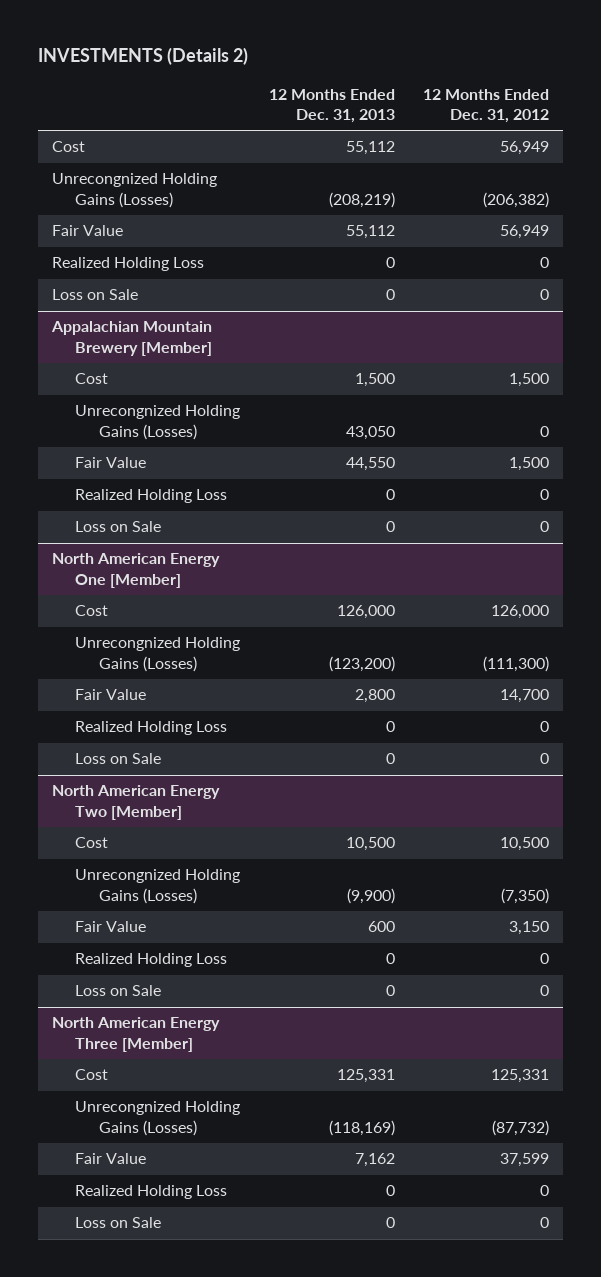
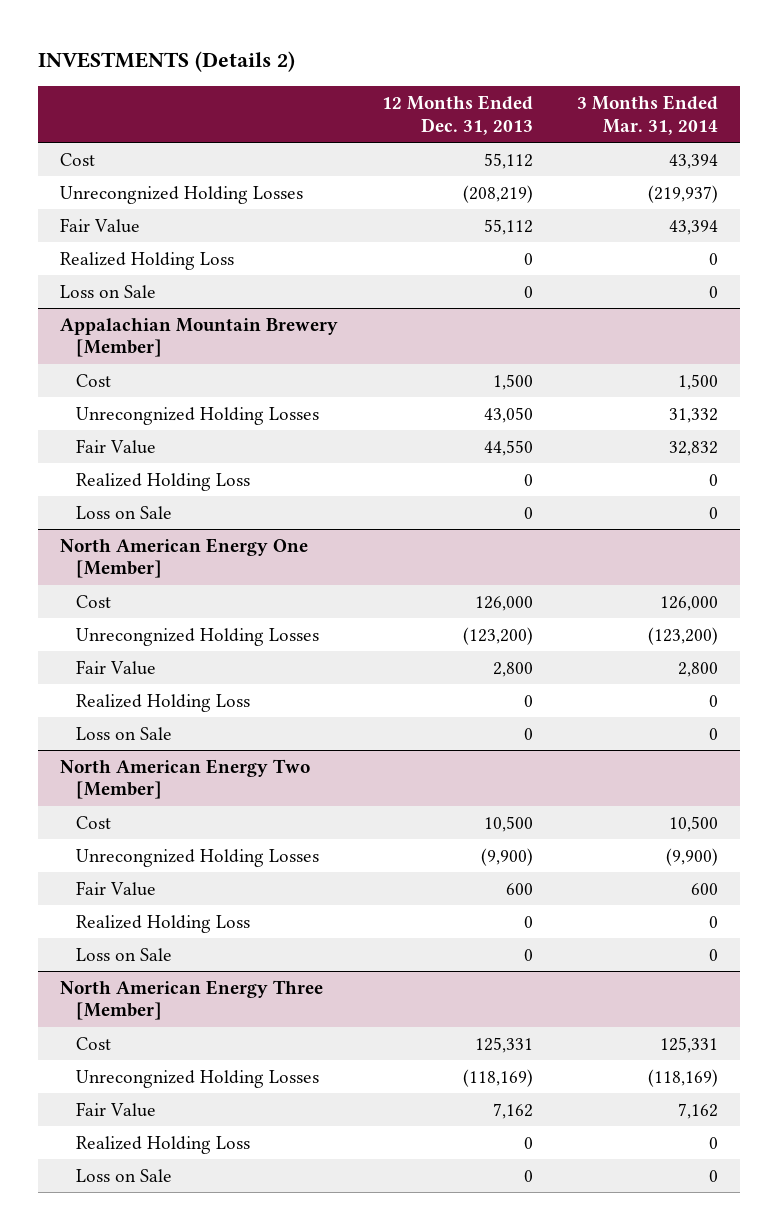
[423,88,550,124] 12 Months Ended Dec. 31, 2012 -> none
none -> [576,95,718,135] 3 Months Ended Mar. 31, 2014
[52,173,218,208] Unrecongnized Holding Gains (Losses) -> [59,185,303,204] Unrecongnized Holding Losses
[75,405,241,440] Unrecongnized Holding Gains (Losses) -> [76,406,320,425] Unrecongnized Holding Losses
[75,637,241,672] Unrecongnized Holding Gains (Losses) -> [76,627,320,646] Unrecongnized Holding Losses
[75,869,241,904] Unrecongnized Holding Gains (Losses) -> [76,848,320,867] Unrecongnized Holding Losses
[75,1101,241,1136] Unrecongnized Holding Gains (Losses) -> [76,1069,320,1088] Unrecongnized Holding Losses

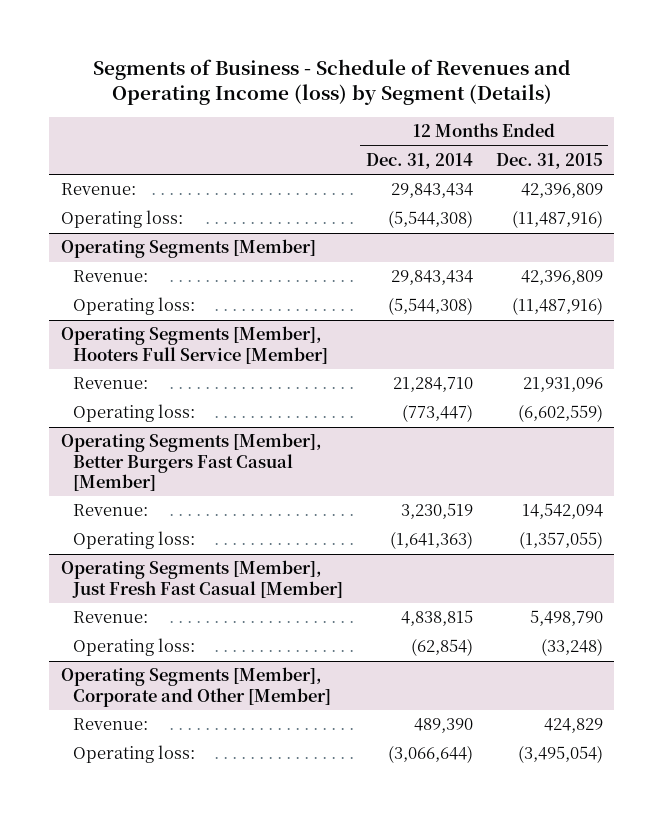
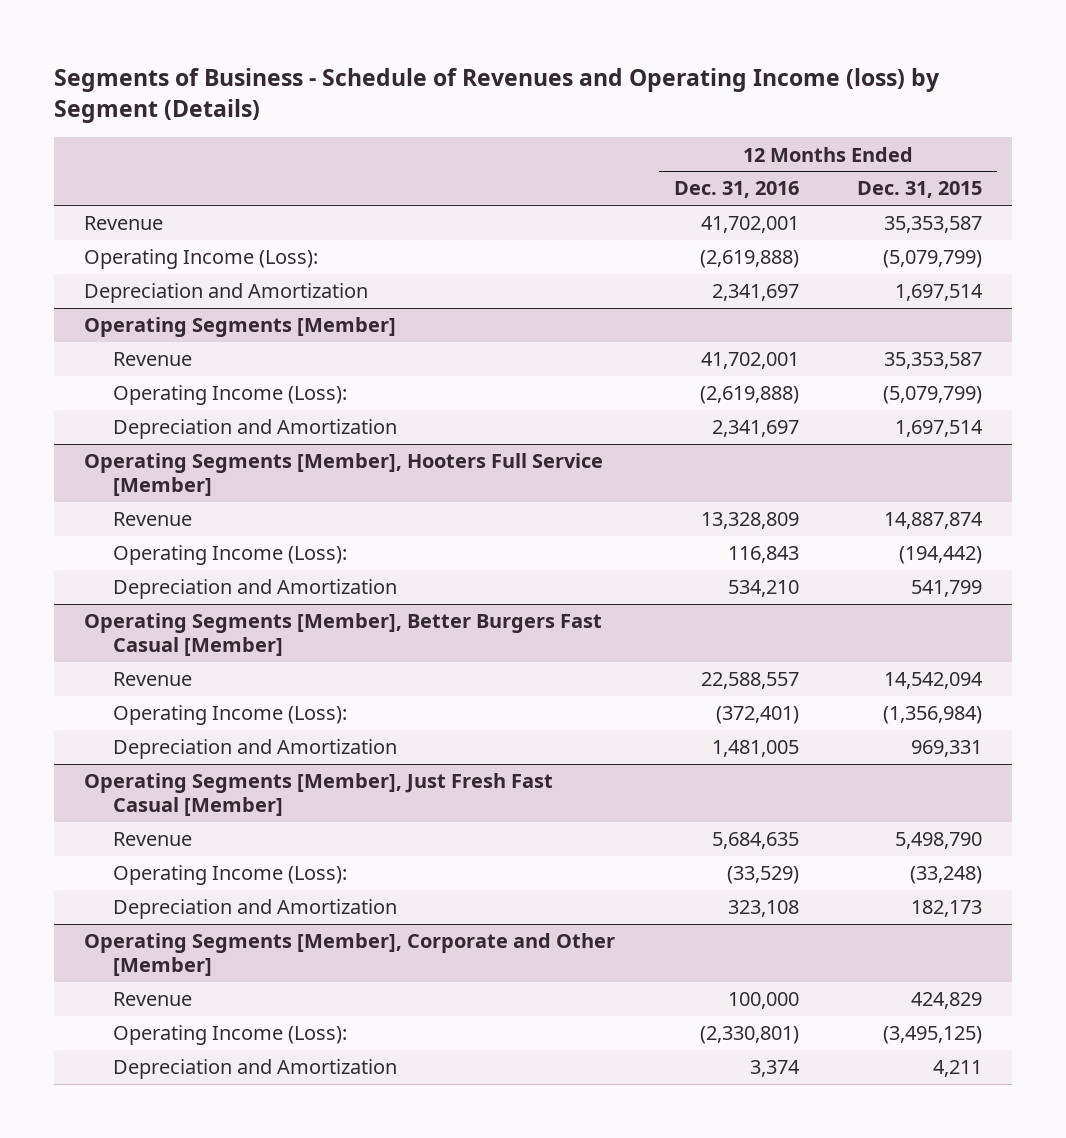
[365,152,473,169] Dec. 31, 2014 -> none
none -> [673,181,799,199] Dec. 31, 2016
[60,183,136,196] Revenue: -> [83,216,163,231] Revenue
[520,183,603,199] 42,396,809 -> [884,216,983,234] 35,353,587
[60,210,183,229] Operating loss: -> [83,249,318,270] Operating Income (Loss):
[511,210,603,229] (11,487,916) -> [883,250,983,269] (5,079,799)
none -> [83,283,368,304] Depreciation and Amortization
[72,270,148,283] Revenue: -> [112,352,192,367] Revenue
[520,270,603,286] 42,396,809 -> [884,352,983,370] 35,353,587
[72,297,195,316] Operating loss: -> [112,385,347,406] Operating Income (Loss):
[511,297,603,316] (11,487,916) -> [883,386,983,405] (5,079,799)
none -> [112,419,397,440] Depreciation and Amortization
[72,377,148,390] Revenue: -> [112,512,192,527] Revenue
[522,377,603,393] 21,931,096 -> [884,512,984,530] 14,887,874
[72,404,195,423] Operating loss: -> [112,545,347,566] Operating Income (Loss):
[517,404,603,423] (6,602,559) -> [899,546,983,565] (194,442)
none -> [112,579,397,600] Depreciation and Amortization
[72,504,148,517] Revenue: -> [112,672,192,687] Revenue
[72,531,195,550] Operating loss: -> [112,705,347,726] Operating Income (Loss):
[518,531,603,550] (1,357,055) -> [883,706,983,725] (1,356,984)
none -> [112,739,397,760] Depreciation and Amortization
[72,611,148,624] Revenue: -> [112,832,192,847] Revenue
[72,638,195,657] Operating loss: -> [112,865,347,886] Operating Income (Loss):
none -> [112,899,397,920] Depreciation and Amortization
[72,718,148,731] Revenue: -> [112,992,192,1007] Revenue
[72,745,195,764] Operating loss: -> [112,1025,347,1046] Operating Income (Loss):
[517,745,603,764] (3,495,054) -> [883,1026,983,1045] (3,495,125)
none -> [112,1059,397,1080] Depreciation and Amortization

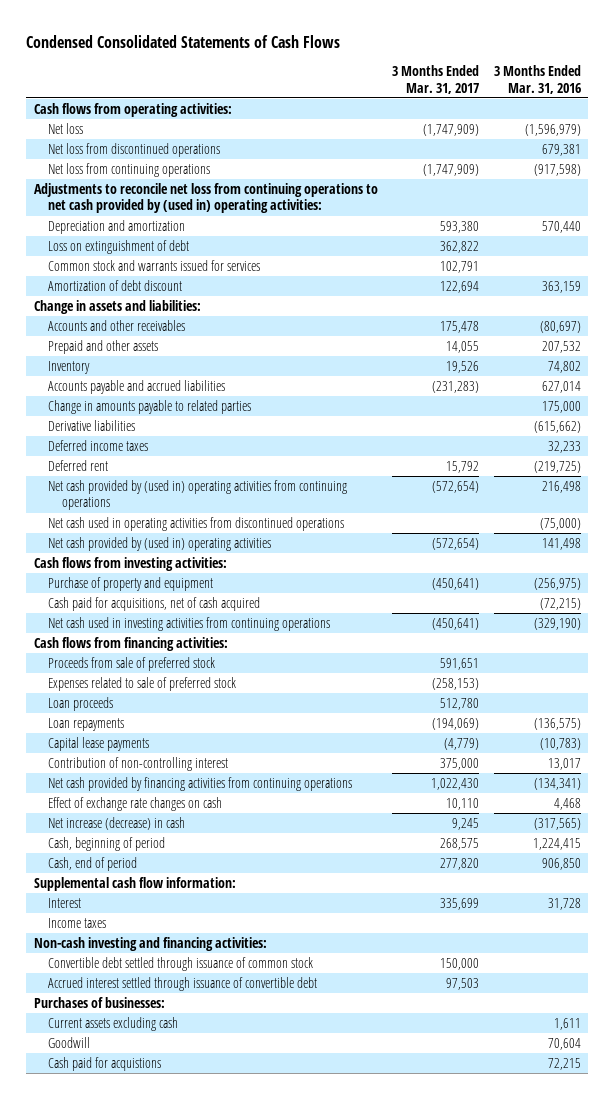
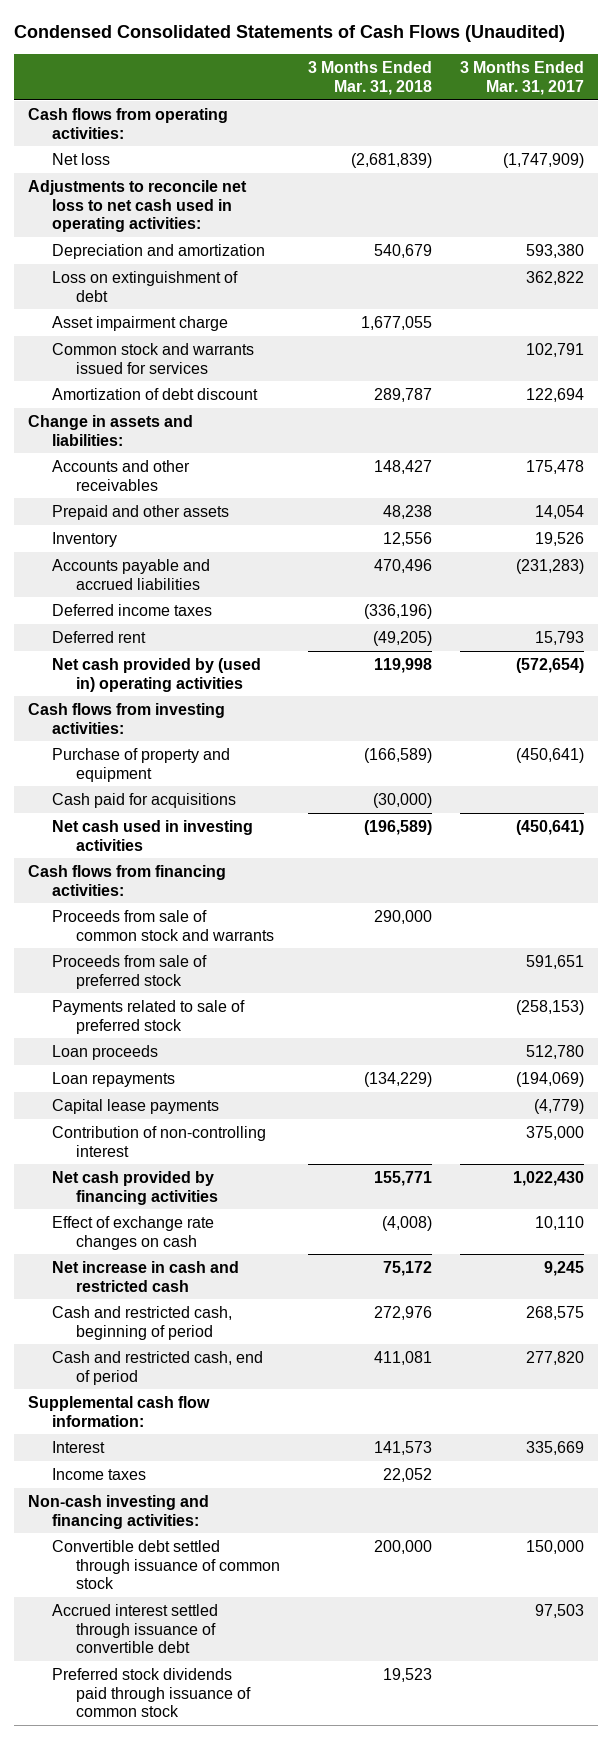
[26,34,341,48] Condensed Consolidated Statements of Cash Flows -> [13,25,565,43] Condensed Consolidated Statements of Cash Flows (Unaudited)
[493,65,581,94] 3 Months Ended Mar. 31, 2016 -> none
none -> [307,61,432,95] 3 Months Ended Mar. 31, 2018
[47,142,220,157] Net loss from discontinued operations -> none
[47,162,210,177] Net loss from continuing operations -> none
[33,182,378,214] Adjustments to reconcile net loss from continuing operations to net cash provided by (used in) operating activities: -> [27,179,247,233] Adjustments to reconcile net loss to net cash used in operating activities:
none -> [51,315,228,331] Asset impairment charge
[446,340,480,353] 14,055 -> [534,504,584,519] 14,054
[47,399,251,414] Change in amounts payable to related parties -> none
[47,419,135,431] Derivative liabilities -> none
[47,479,347,511] Net cash provided by (used in) operating activities from continuing operations -> none
[47,516,344,531] Net cash used in operating activities from discontinued operations -> none
[446,460,480,473] 15,792 -> [534,630,584,645] 15,793
[47,596,260,611] Cash paid for acquisitions, net of cash acquired -> [51,792,236,808] Cash paid for acquisitions
[47,616,330,631] Net cash used in investing activities from continuing operations -> [51,819,253,851] Net cash used in investing activities
none -> [51,909,275,941] Proceeds from sale of common stock and warrants
[47,676,236,691] Expenses related to sale of preferred stock -> [51,999,245,1034] Payments related to sale of preferred stock
[47,776,352,791] Net cash provided by financing activities from continuing operations -> [51,1170,219,1205] Net cash provided by financing activities
[47,816,185,830] Net increase (decrease) in cash -> [51,1260,239,1292] Net increase in cash and restricted cash
[47,836,165,851] Cash, beginning of period -> [51,1305,232,1340] Cash and restricted cash, beginning of period
[47,856,137,871] Cash, end of period -> [51,1350,263,1385] Cash and restricted cash, end of period
[440,897,480,910] 335,699 -> [525,1440,584,1455] 335,669
[33,996,165,1008] Purchases of businesses: -> none
[47,1016,178,1031] Current assets excluding cash -> none
[47,1036,90,1048] Goodwill -> none
[47,1056,161,1071] Cash paid for acquistions -> none
none -> [51,1667,252,1718] Preferred stock dividends paid through issuance of common stock

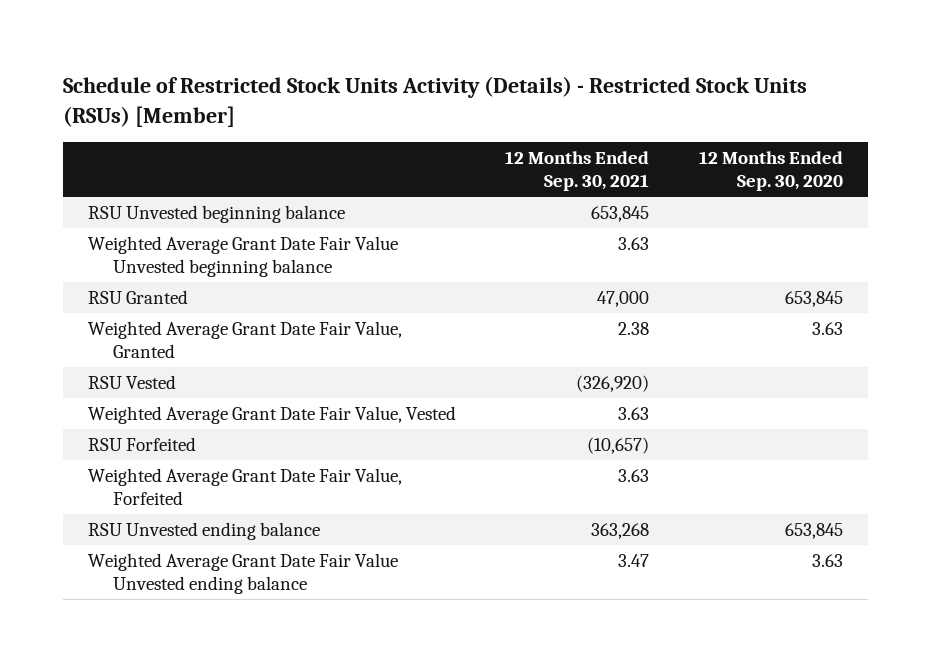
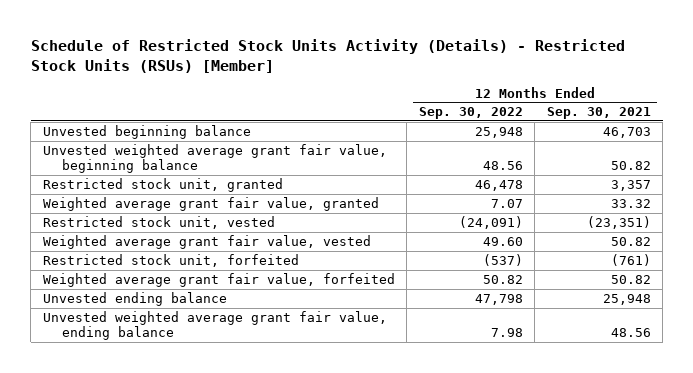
[698,151,843,192] 12 Months Ended Sep. 30, 2020 -> none
none -> [418,107,523,120] Sep. 30, 2022
[88,205,346,224] RSU Unvested beginning balance -> [42,125,251,140] Unvested beginning balance
[591,206,650,223] 653,845 -> [602,127,651,139] 46,703
[88,236,399,278] Weighted Average Grant Date Fair Value Unvested beginning balance -> [42,144,387,174] Unvested weighted average grant fair value, beginning balance
[618,237,650,251] 3.63 -> [610,161,651,171] 50.82
[88,290,189,305] RSU Granted -> [42,178,283,193] Restricted stock unit, granted
[597,291,650,308] 47,000 -> [610,180,651,192] 3,357
[88,321,403,359] Weighted Average Grant Date Fair Value, Granted -> [42,197,379,212] Weighted average grant fair value, granted
[618,322,650,336] 2.38 -> [610,199,651,209] 33.32
[88,375,177,390] RSU Vested -> [42,216,275,230] Restricted stock unit, vested
[576,375,650,393] (326,920) -> [586,216,651,230] (23,351)
[88,406,457,425] Weighted Average Grant Date Fair Value, Vested -> [42,235,371,250] Weighted average grant fair value, vested
[618,407,650,421] 3.63 -> [610,237,651,247] 50.82
[88,437,197,452] RSU Forfeited -> [42,254,299,268] Restricted stock unit, forfeited
[587,437,650,455] (10,657) -> [610,254,651,267] (761)
[88,468,403,506] Weighted Average Grant Date Fair Value, Forfeited -> [42,273,395,288] Weighted average grant fair value, forfeited
[618,469,650,483] 3.63 -> [610,275,651,285] 50.82
[88,522,321,541] RSU Unvested ending balance -> [42,292,227,307] Unvested ending balance
[591,523,650,540] 363,268 -> [602,294,651,306] 25,948
[88,553,399,595] Weighted Average Grant Date Fair Value Unvested ending balance -> [42,311,387,341] Unvested weighted average grant fair value, ending balance
[618,554,650,568] 3.47 -> [610,328,651,338] 48.56

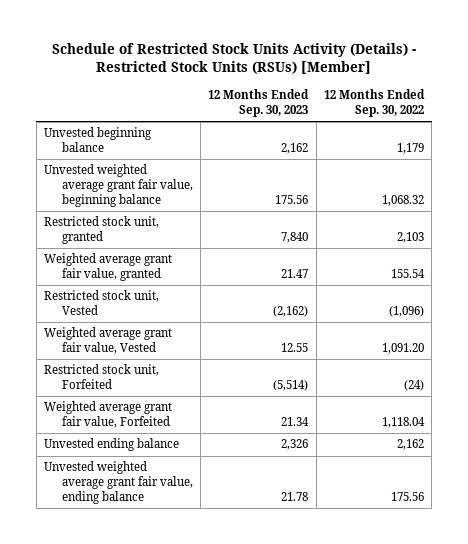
[546,107,651,120] Sep. 30, 2021 -> none
none -> [208,89,310,117] 12 Months Ended Sep. 30, 2023
[474,127,523,139] 25,948 -> [397,143,425,155] 1,179
[482,161,523,171] 48.56 -> [382,194,425,206] 1,068.32
[474,180,523,192] 46,478 -> [397,232,425,244] 2,103
[490,199,523,209] 7.07 -> [391,269,426,279] 155.54
[42,216,275,230] Restricted stock unit, vested -> [43,290,159,316] Restricted stock unit, Vested
[458,216,523,230] (24,091) -> [389,306,425,318] (1,096)
[42,235,371,250] Weighted average grant fair value, vested -> [43,327,172,355] Weighted average grant fair value, Vested
[482,237,523,247] 49.60 -> [382,343,425,355] 1,091.20
[42,254,299,268] Restricted stock unit, forfeited -> [43,364,159,390] Restricted stock unit, Forfeited
[482,254,523,267] (537) -> [404,380,425,392] (24)
[42,273,395,288] Weighted average grant fair value, forfeited -> [43,401,172,429] Weighted average grant fair value, Forfeited
[482,275,523,285] 50.82 -> [382,417,426,429] 1,118.04
[474,294,523,306] 47,798 -> [397,439,425,451] 2,162
[490,328,523,338] 7.98 -> [391,491,425,501] 175.56

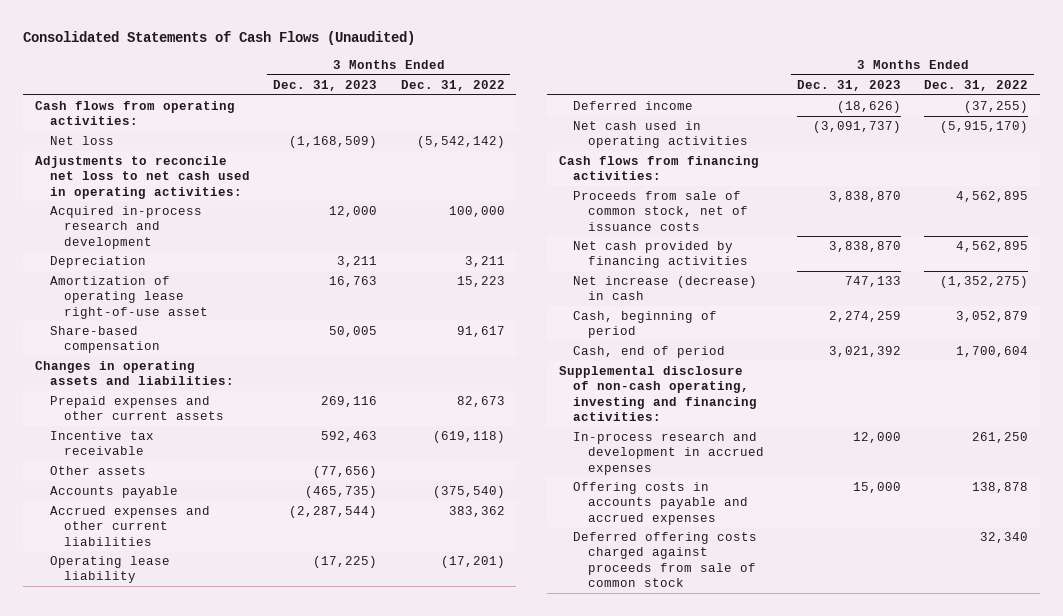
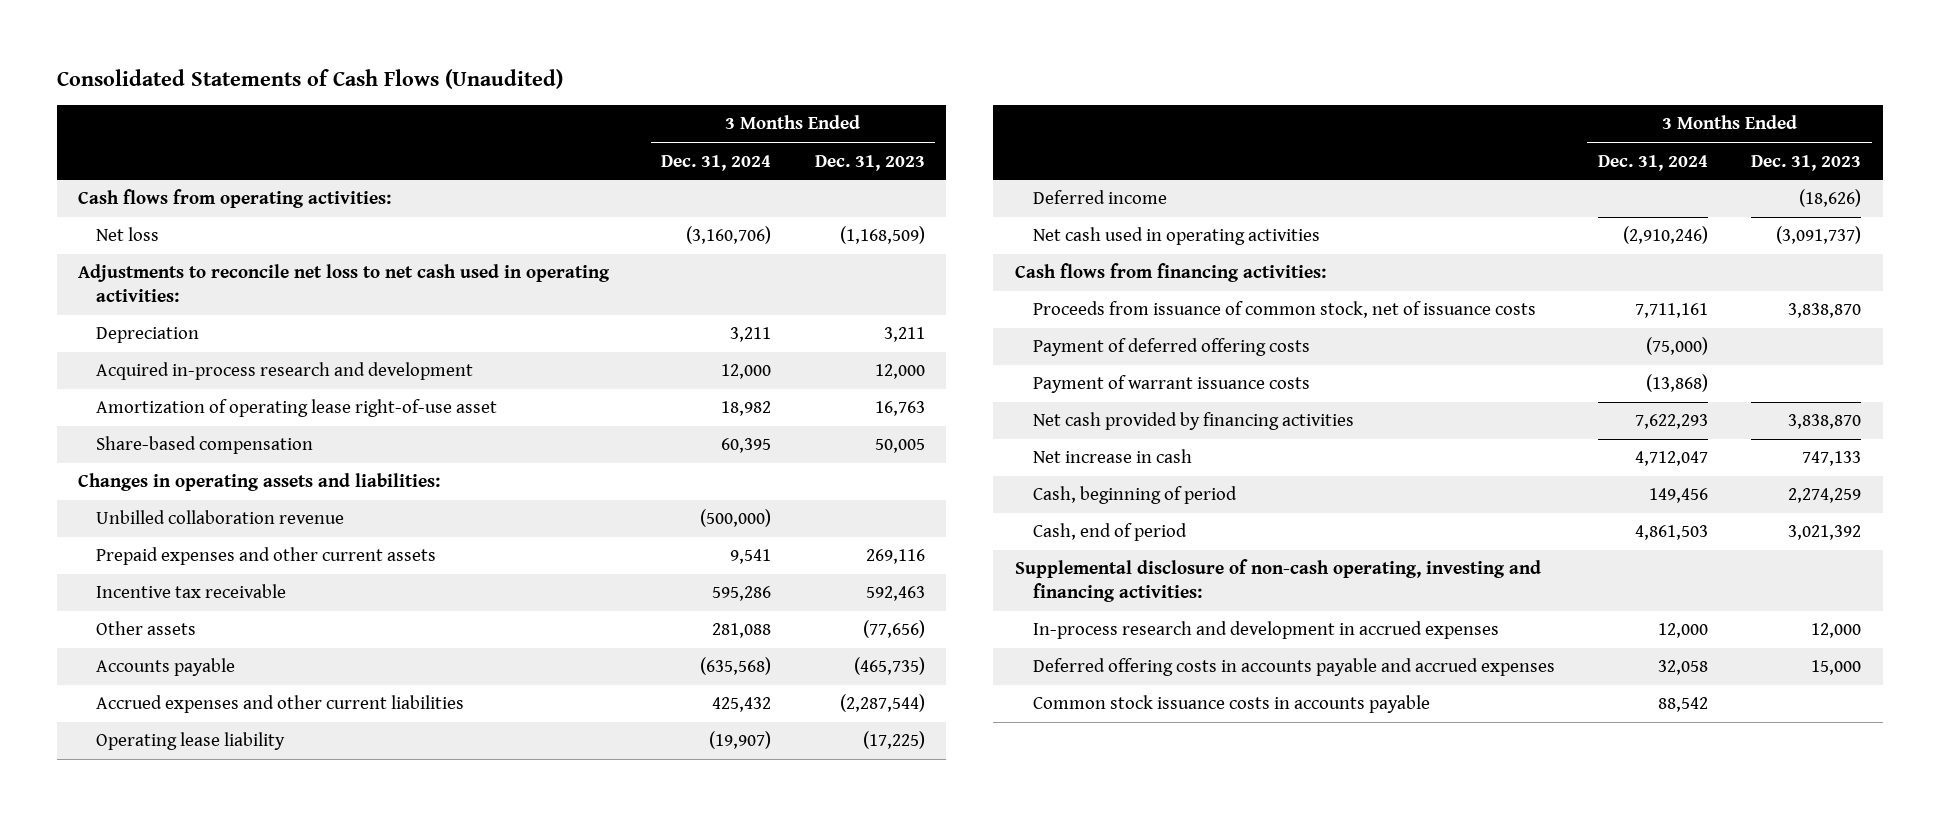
[400,79,505,91] Dec. 31, 2022 -> none
none -> [661,154,772,171] Dec. 31, 2024
[49,206,202,249] Acquired in-process research and development -> [96,362,474,381] Acquired in-process research and development
none -> [96,510,345,525] Unbilled collaboration revenue
[573,191,748,231] Proceeds from sale of common stock, net of issuance costs -> [1032,301,1536,319] Proceeds from issuance of common stock, net of issuance costs
none -> [1032,338,1310,357] Payment of deferred offering costs
none -> [1032,375,1310,394] Payment of warrant issuance costs
[573,276,758,301] Net increase (decrease) in cash -> [1032,449,1192,464] Net increase in cash
[573,532,758,587] Deferred offering costs charged against proceeds from sale of common stock -> none
[573,482,748,525] Offering costs in accounts payable and accrued expenses -> [1032,658,1555,677] Deferred offering costs in accounts payable and accrued expenses
none -> [1032,695,1430,714] Common stock issuance costs in accounts payable

